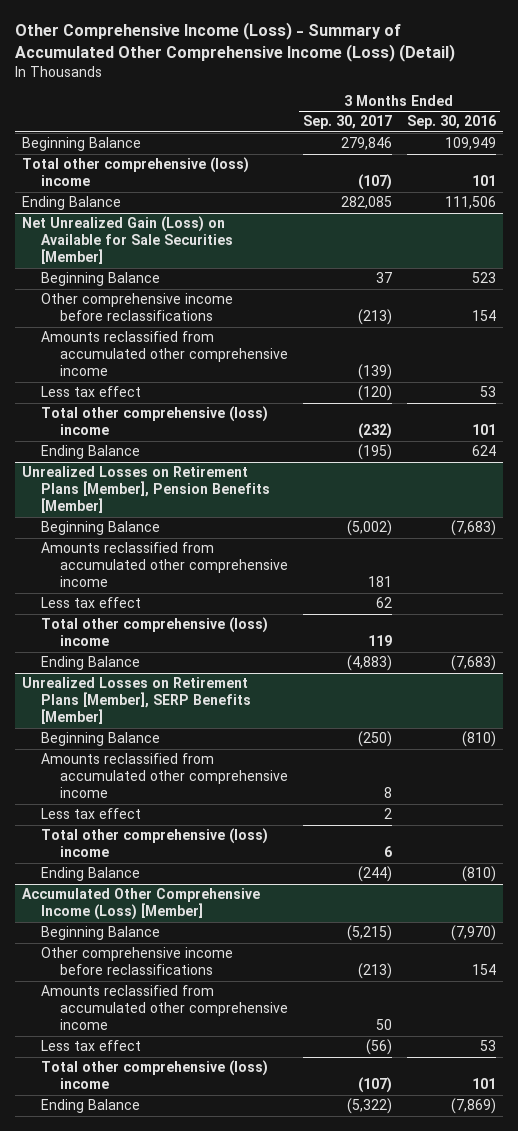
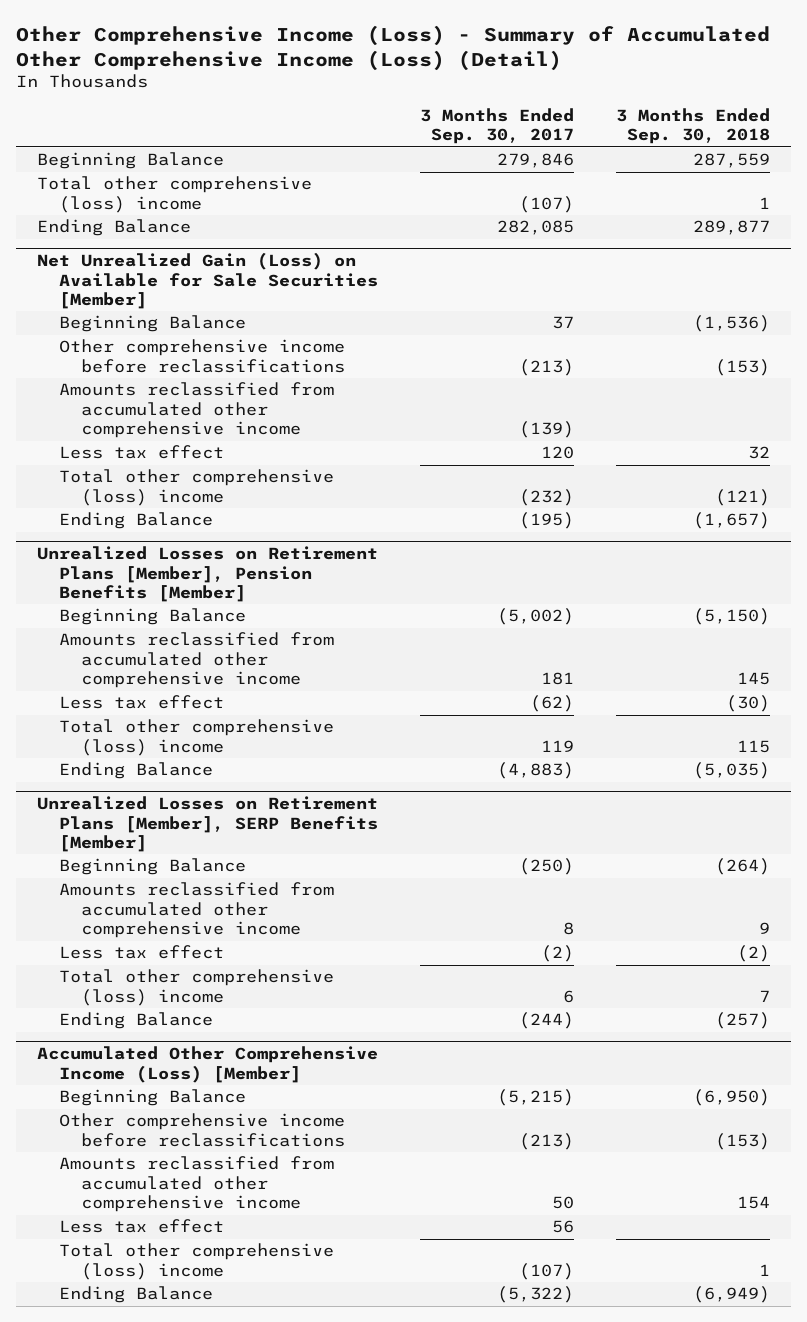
[406,115,496,130] Sep. 30, 2016 -> none
none -> [616,107,771,145] 3 Months Ended Sep. 30, 2018
[358,385,393,402] (120) -> [541,446,575,460] 120
[376,597,393,609] 62 -> [530,695,575,713] (62)
[384,808,393,820] 2 -> [541,945,575,963] (2)
[366,1039,393,1056] (56) -> [552,1220,575,1234] 56

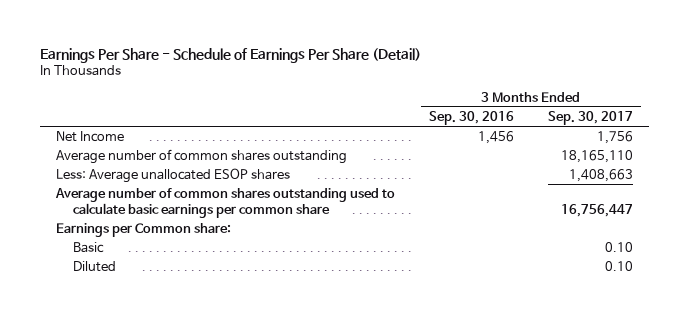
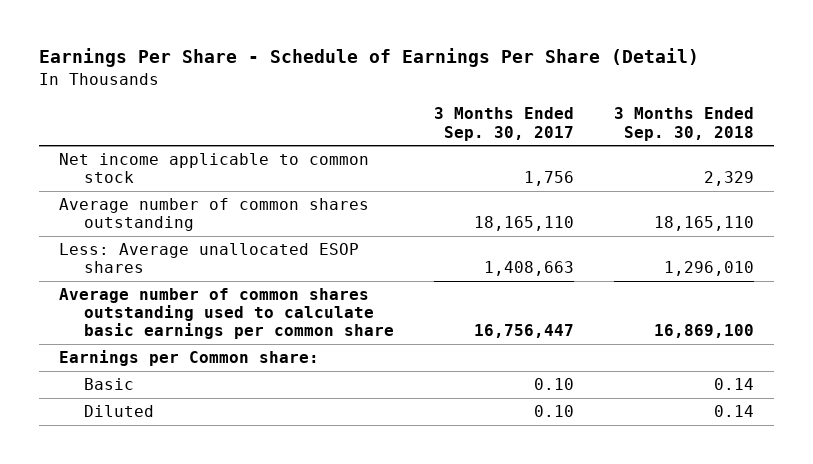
[428,110,514,125] Sep. 30, 2016 -> none
none -> [614,107,755,141] 3 Months Ended Sep. 30, 2018
[56,131,125,143] Net Income -> [58,153,369,184] Net income applicable to common stock

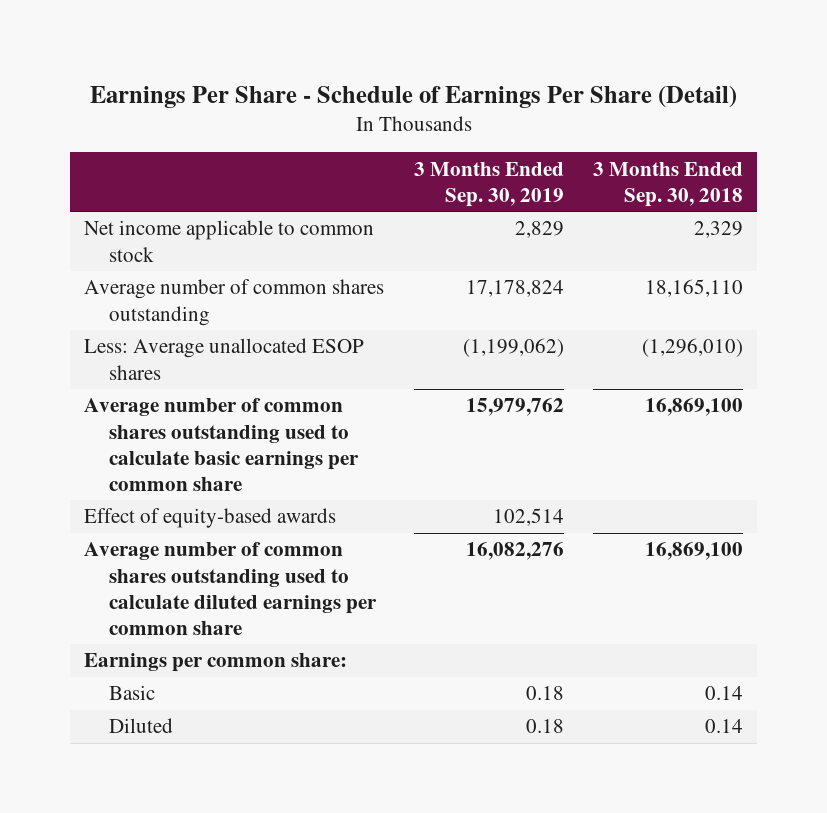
[433,107,574,141] 3 Months Ended Sep. 30, 2017 -> none
none -> [413,161,564,207] 3 Months Ended Sep. 30, 2019
[664,261,755,277] 1,296,010 -> [641,338,743,358] (1,296,010)
none -> [84,508,337,529] Effect of equity-based awards
none -> [84,542,378,635] Average number of common shares outstanding used to calculate diluted earnings per common share
[58,350,319,367] Earnings per Common share: -> [84,653,348,673] Earnings per common share:

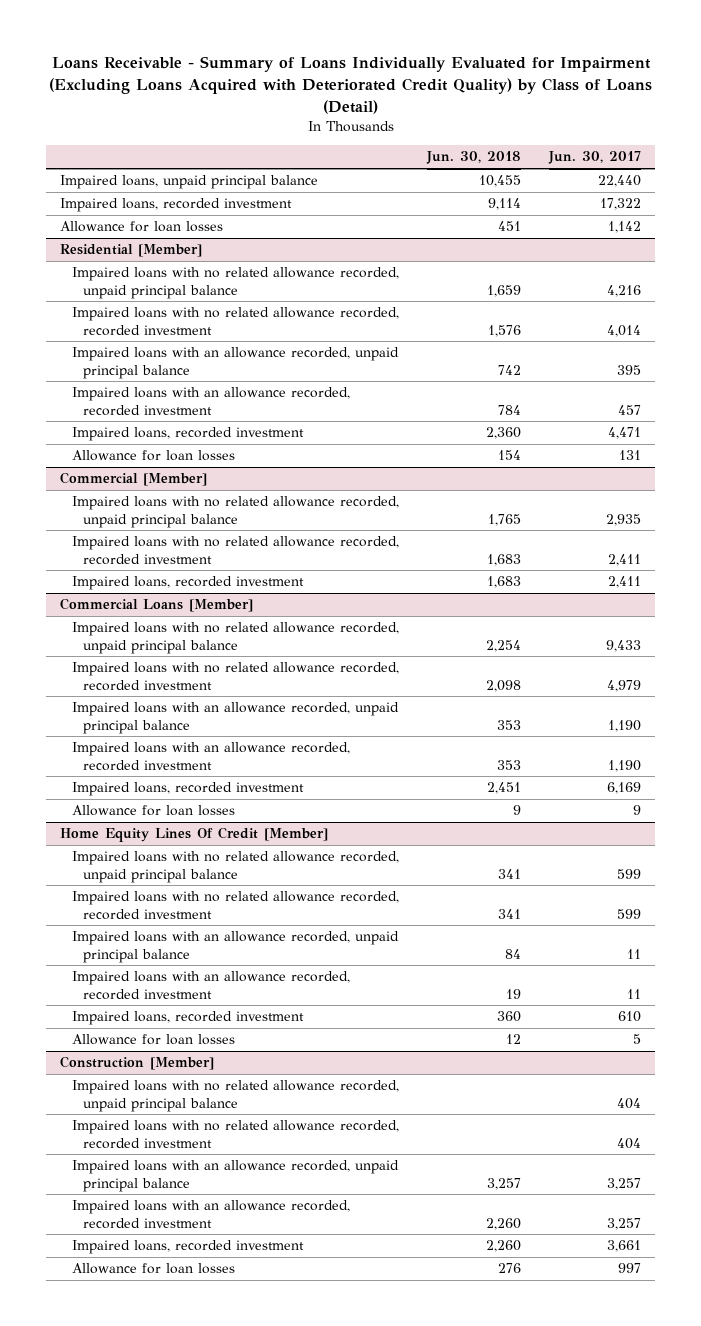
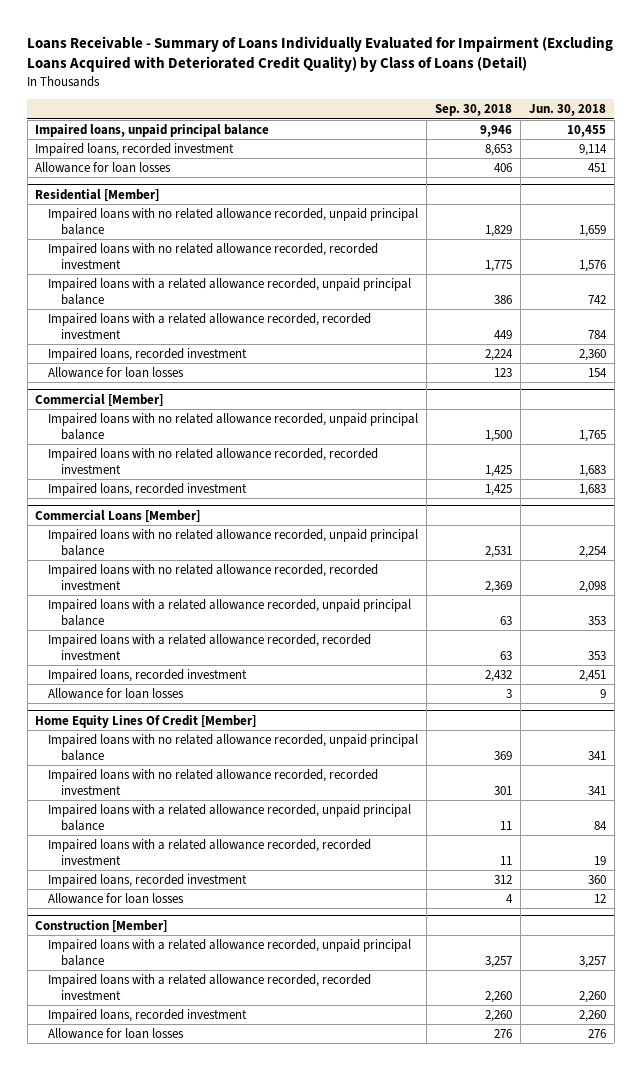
[548,151,642,165] Jun. 30, 2017 -> none
none -> [434,104,512,117] Sep. 30, 2018
[71,347,399,379] Impaired loans with an allowance recorded, unpaid principal balance -> [48,278,412,305] Impaired loans with a related allowance recorded, unpaid principal balance
[71,387,350,416] Impaired loans with an allowance recorded, recorded investment -> [48,313,372,339] Impaired loans with a related allowance recorded, recorded investment
[71,702,399,734] Impaired loans with an allowance recorded, unpaid principal balance -> [48,599,412,626] Impaired loans with a related allowance recorded, unpaid principal balance
[71,742,350,771] Impaired loans with an allowance recorded, recorded investment -> [48,634,372,660] Impaired loans with a related allowance recorded, recorded investment
[71,931,399,963] Impaired loans with an allowance recorded, unpaid principal balance -> [48,804,412,831] Impaired loans with a related allowance recorded, unpaid principal balance
[71,971,350,1000] Impaired loans with an allowance recorded, recorded investment -> [48,839,372,865] Impaired loans with a related allowance recorded, recorded investment
[71,1080,399,1112] Impaired loans with no related allowance recorded, unpaid principal balance -> none
[71,1120,399,1149] Impaired loans with no related allowance recorded, recorded investment -> none
[71,1160,399,1192] Impaired loans with an allowance recorded, unpaid principal balance -> [48,939,412,966] Impaired loans with a related allowance recorded, unpaid principal balance
[71,1200,350,1229] Impaired loans with an allowance recorded, recorded investment -> [48,974,372,1000] Impaired loans with a related allowance recorded, recorded investment

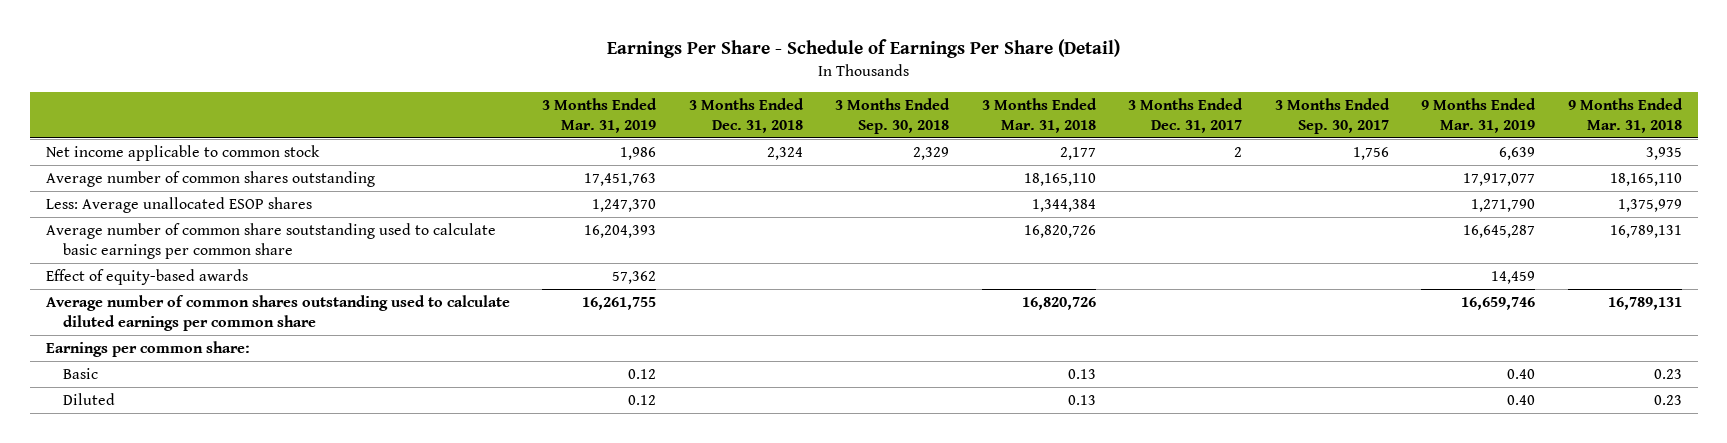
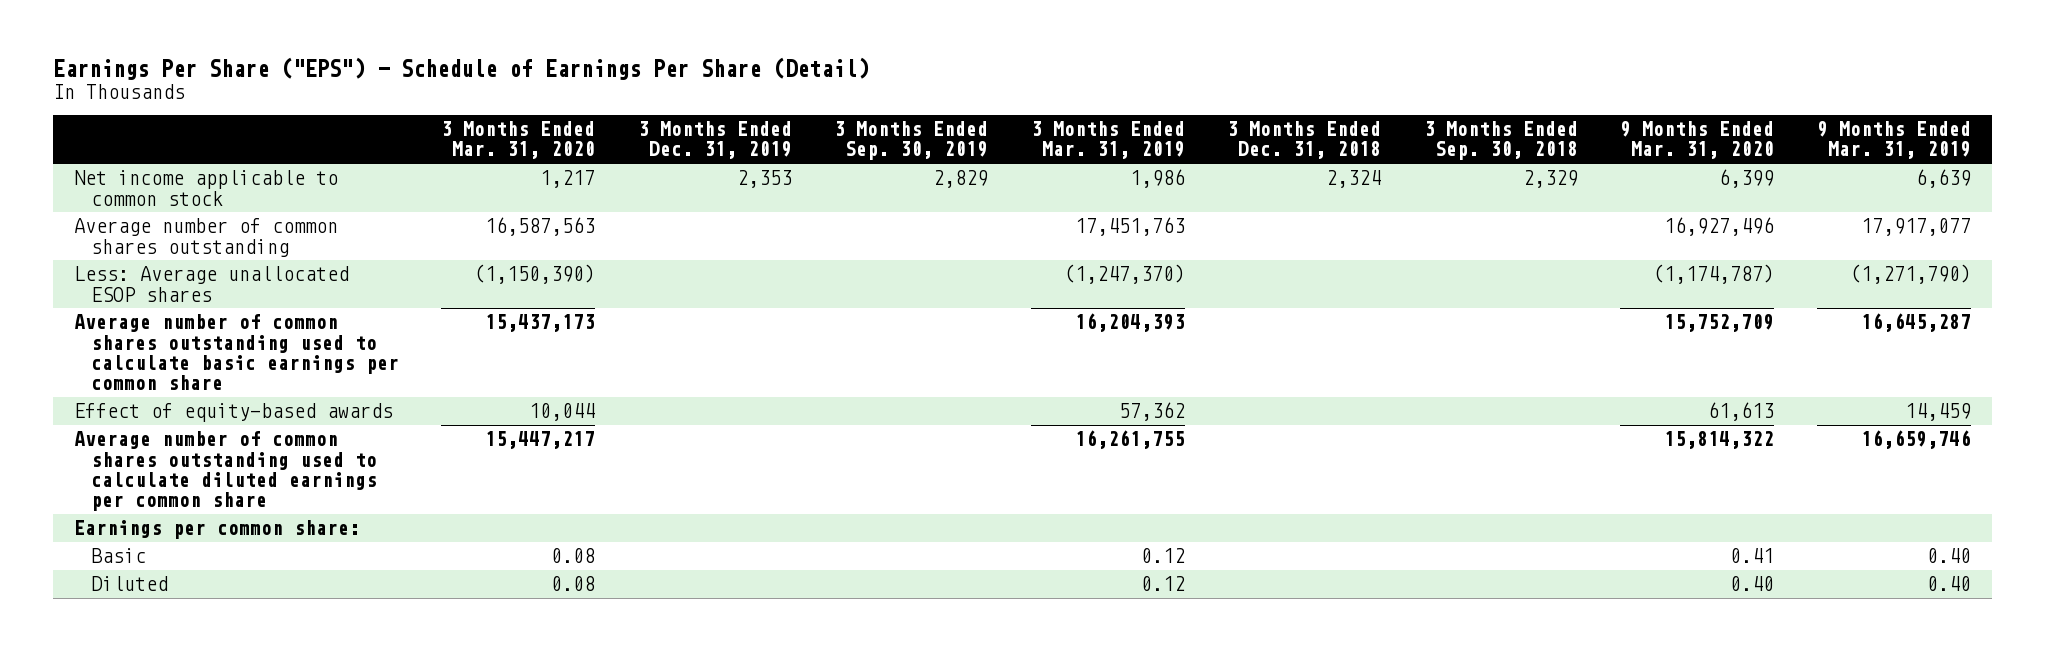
[606,39,1120,59] Earnings Per Share - Schedule of Earnings Per Share (Detail) -> [52,57,869,81] Earnings Per Share ("EPS") - Schedule of Earnings Per Share (Detail)
[981,98,1097,133] 3 Months Ended Mar. 31, 2018 -> none
[1128,98,1244,133] 3 Months Ended Dec. 31, 2017 -> none
[1274,98,1390,134] 3 Months Ended Sep. 30, 2017 -> none
[1567,98,1683,133] 9 Months Ended Mar. 31, 2018 -> none
none -> [441,121,596,160] 3 Months Ended Mar. 31, 2020
none -> [637,121,792,160] 3 Months Ended Dec. 31, 2019
none -> [834,121,989,161] 3 Months Ended Sep. 30, 2019
none -> [1620,121,1775,160] 9 Months Ended Mar. 31, 2020
[592,198,657,212] 1,247,370 -> [1063,264,1185,285] (1,247,370)
[1471,198,1536,212] 1,271,790 -> [1849,264,1971,285] (1,271,790)
[45,222,496,259] Average number of common share soutstanding used to calculate basic earnings per common share -> [74,314,399,390] Average number of common shares outstanding used to calculate basic earnings per common share

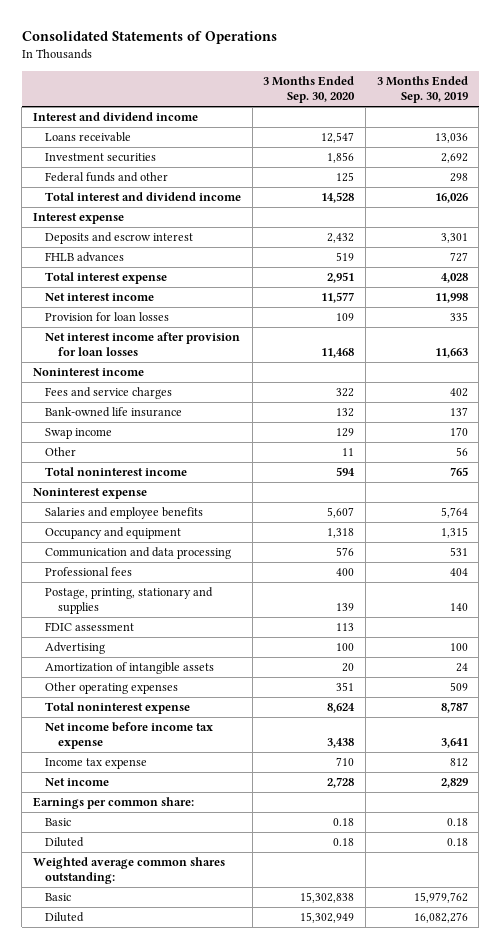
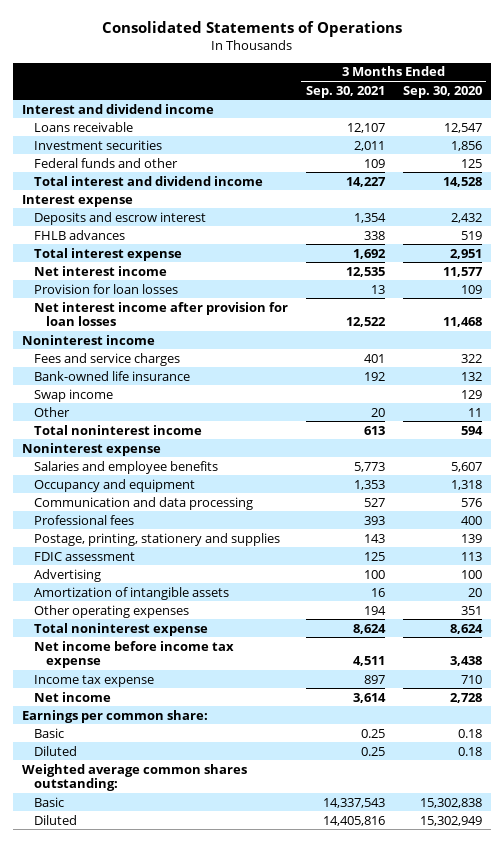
[376,76,468,104] 3 Months Ended Sep. 30, 2019 -> none
none -> [305,85,385,98] Sep. 30, 2021
[45,586,214,615] Postage, printing, stationary and supplies -> [33,532,280,546] Postage, printing, stationery and supplies

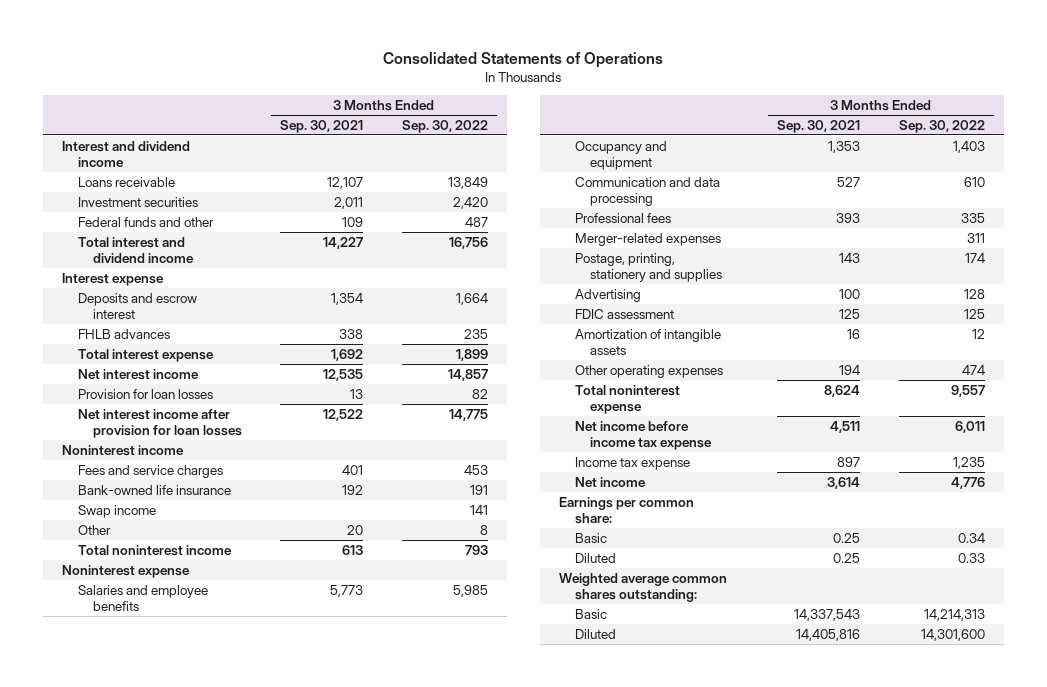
[402,85,482,98] Sep. 30, 2020 -> none
none -> [401,119,488,133] Sep. 30, 2022
none -> [574,232,721,246] Merger-related expenses
[33,551,135,561] FDIC assessment -> [574,308,674,319] FDIC assessment

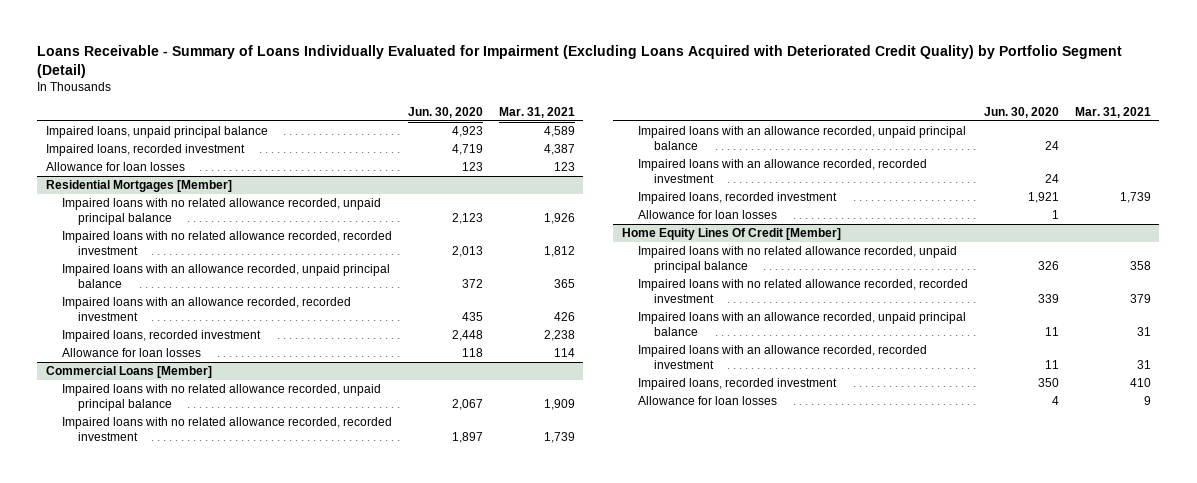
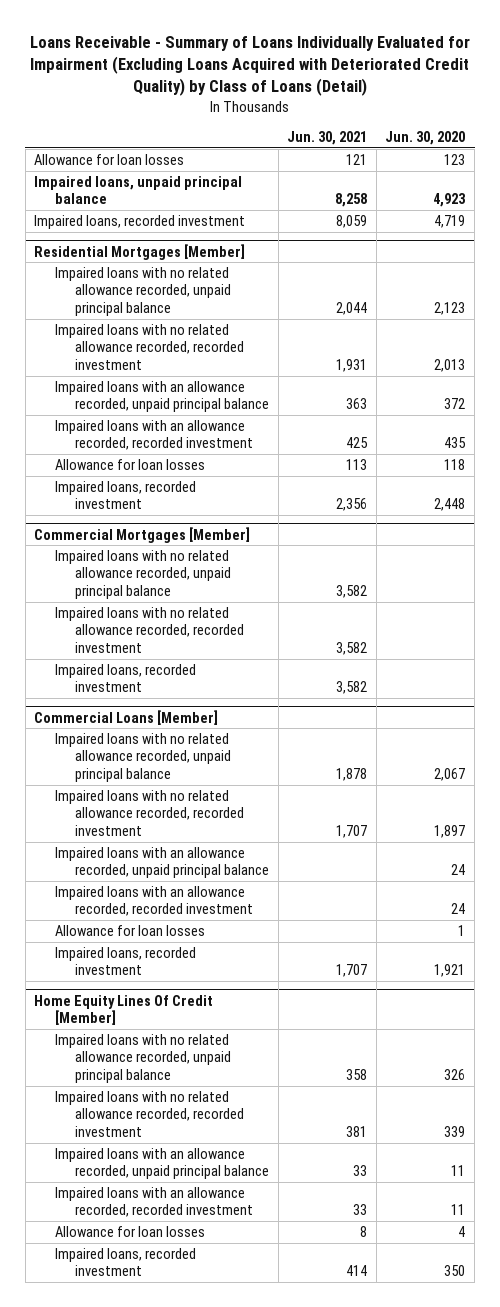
[37,44,1123,78] Loans Receivable - Summary of Loans Individually Evaluated for Impairment (Excluding Loans Acquired with Deteriorated Credit Quality) by Portfolio Segment (Detail) -> [29,35,470,97] Loans Receivable - Summary of Loans Individually Evaluated for Impairment (Excluding Loans Acquired with Deteriorated Credit Quality) by Class of Loans (Detail)
[499,107,576,119] Mar. 31, 2021 -> none
none -> [287,130,368,145] Jun. 30, 2021
[45,162,185,172] Allowance for loan losses -> [34,153,185,165] Allowance for loan losses
[61,330,261,343] Impaired loans, recorded investment -> [54,480,196,510] Impaired loans, recorded investment
none -> [34,526,251,543] Commercial Mortgages [Member]
none -> [54,549,232,600] Impaired loans with no related allowance recorded, unpaid principal balance
none -> [54,606,245,654] Impaired loans with no related allowance recorded, recorded investment
none -> [54,663,196,693] Impaired loans, recorded investment
[637,192,837,205] Impaired loans, recorded investment -> [54,946,196,976] Impaired loans, recorded investment
[637,378,837,391] Impaired loans, recorded investment -> [54,1247,196,1277] Impaired loans, recorded investment

